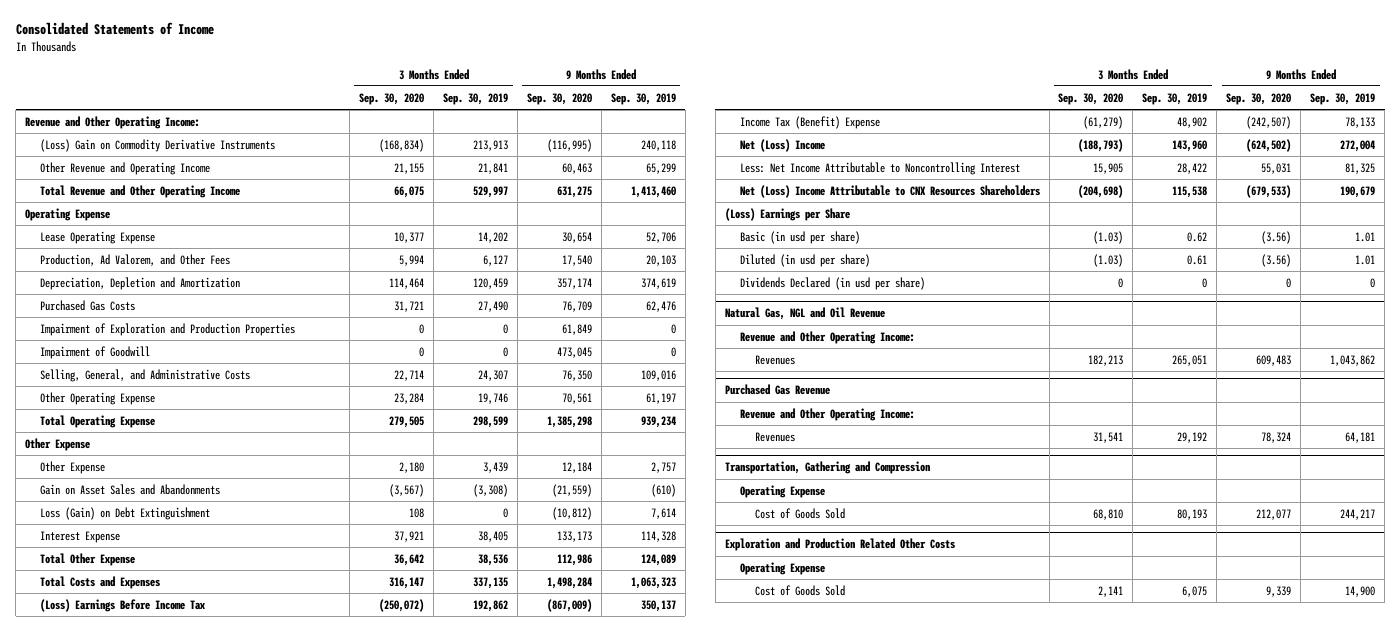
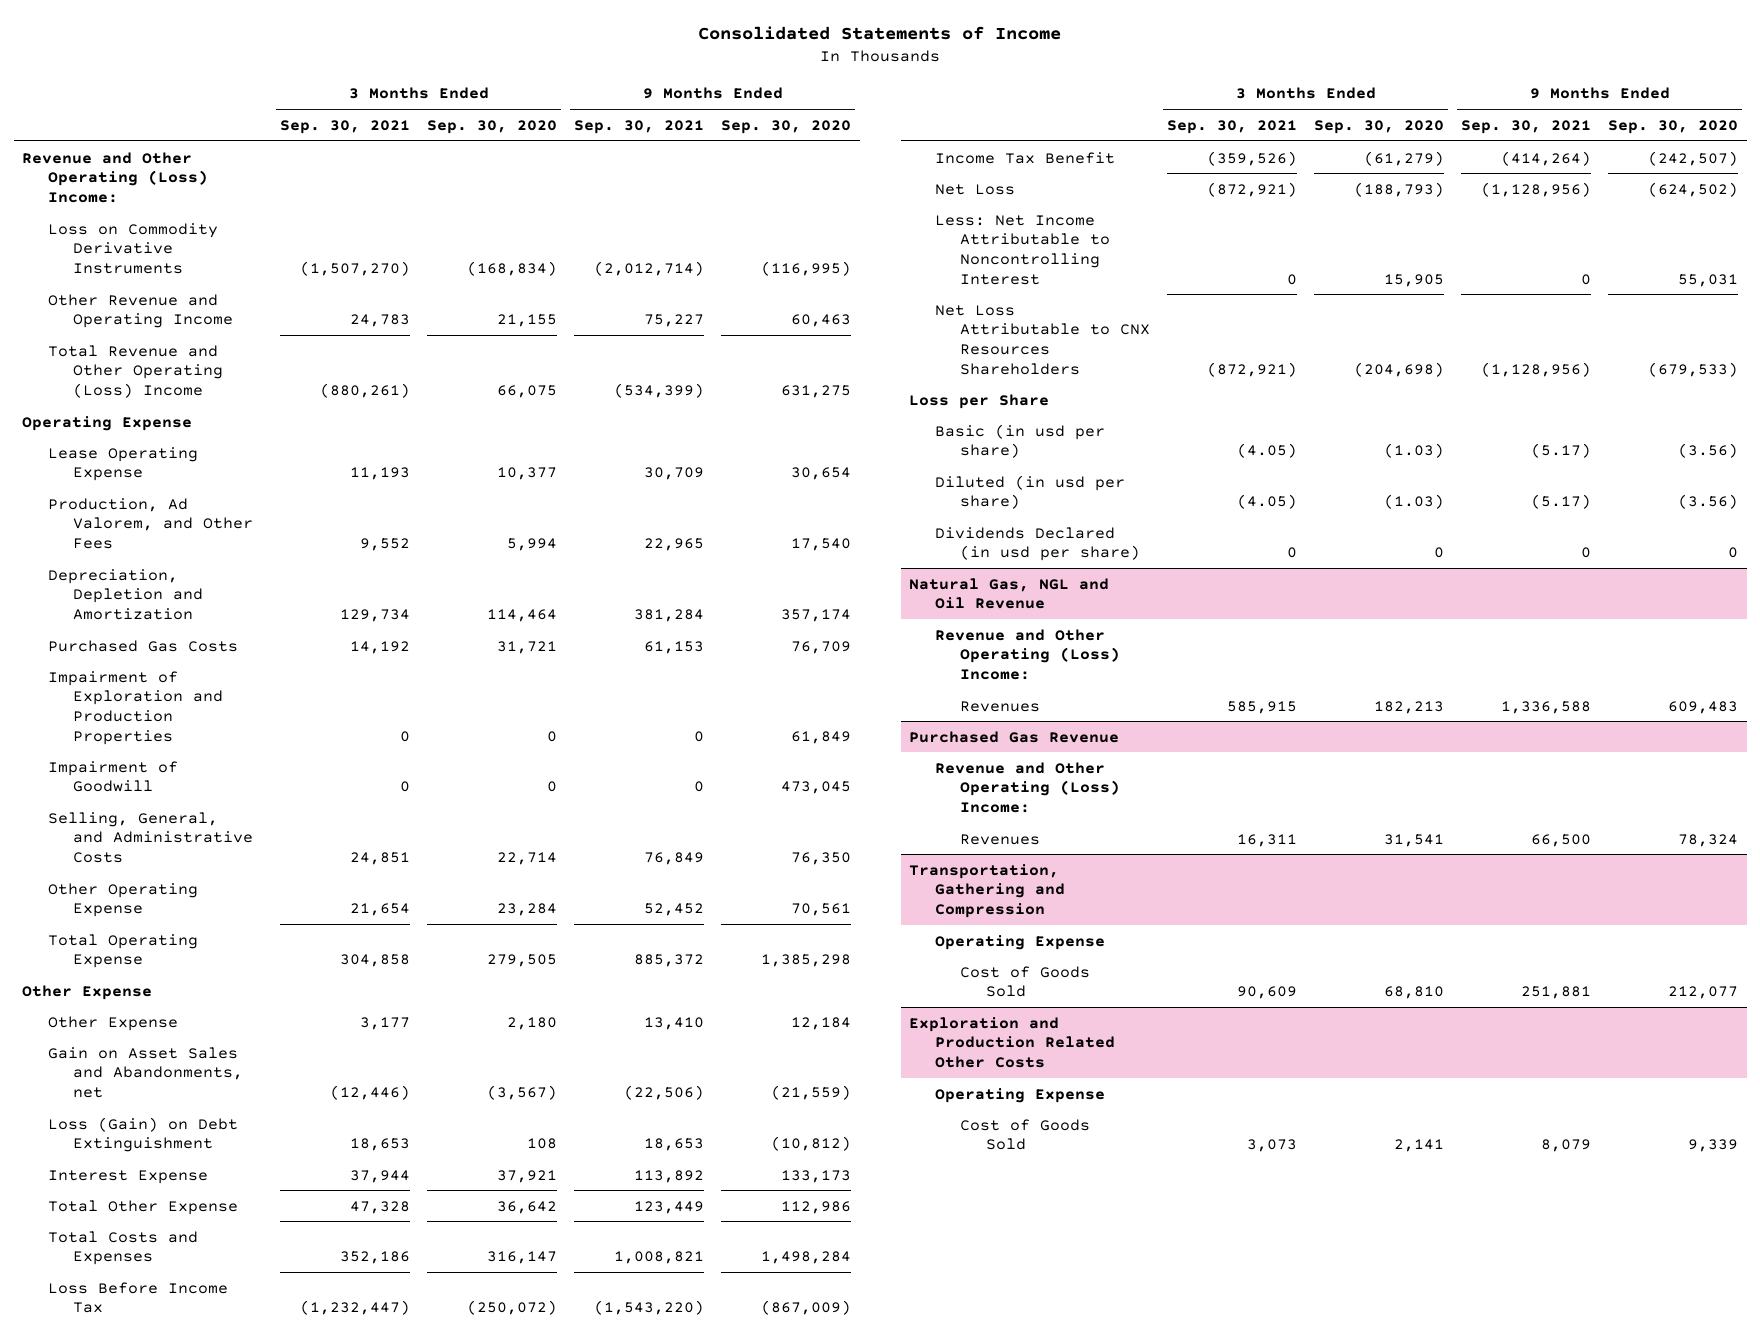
[442,92,508,105] Sep. 30, 2019 -> none
[610,92,676,105] Sep. 30, 2019 -> none
none -> [280,119,411,134] Sep. 30, 2021
none -> [574,119,705,134] Sep. 30, 2021
[25,115,201,129] Revenue and Other Operating Income: -> [22,151,208,203] Revenue and Other Operating (Loss) Income:
[40,138,276,152] (Loss) Gain on Commodity Derivative Instruments -> [47,222,218,274] Loss on Commodity Derivative Instruments
[40,184,241,198] Total Revenue and Other Operating Income -> [47,344,224,398] Total Revenue and Other Operating (Loss) Income
[40,483,221,495] Gain on Asset Sales and Abandonments -> [47,1046,244,1098] Gain on Asset Sales and Abandonments, net
[40,598,206,612] (Loss) Earnings Before Income Tax -> [47,1281,228,1314] Loss Before Income Tax
[739,115,880,129] Income Tax (Benefit) Expense -> [934,151,1115,164] Income Tax Benefit
[739,138,825,152] Net (Loss) Income -> [934,183,1015,195] Net Loss
[739,184,1040,198] Net (Loss) Income Attributable to CNX Resources Shareholders -> [934,304,1151,375] Net Loss Attributable to CNX Resources Shareholders
[724,207,850,221] (Loss) Earnings per Share -> [909,393,1050,409] Loss per Share
[739,330,915,344] Revenue and Other Operating Income: -> [934,628,1121,680] Revenue and Other Operating (Loss) Income:
[739,407,915,421] Revenue and Other Operating Income: -> [934,761,1121,813] Revenue and Other Operating (Loss) Income:

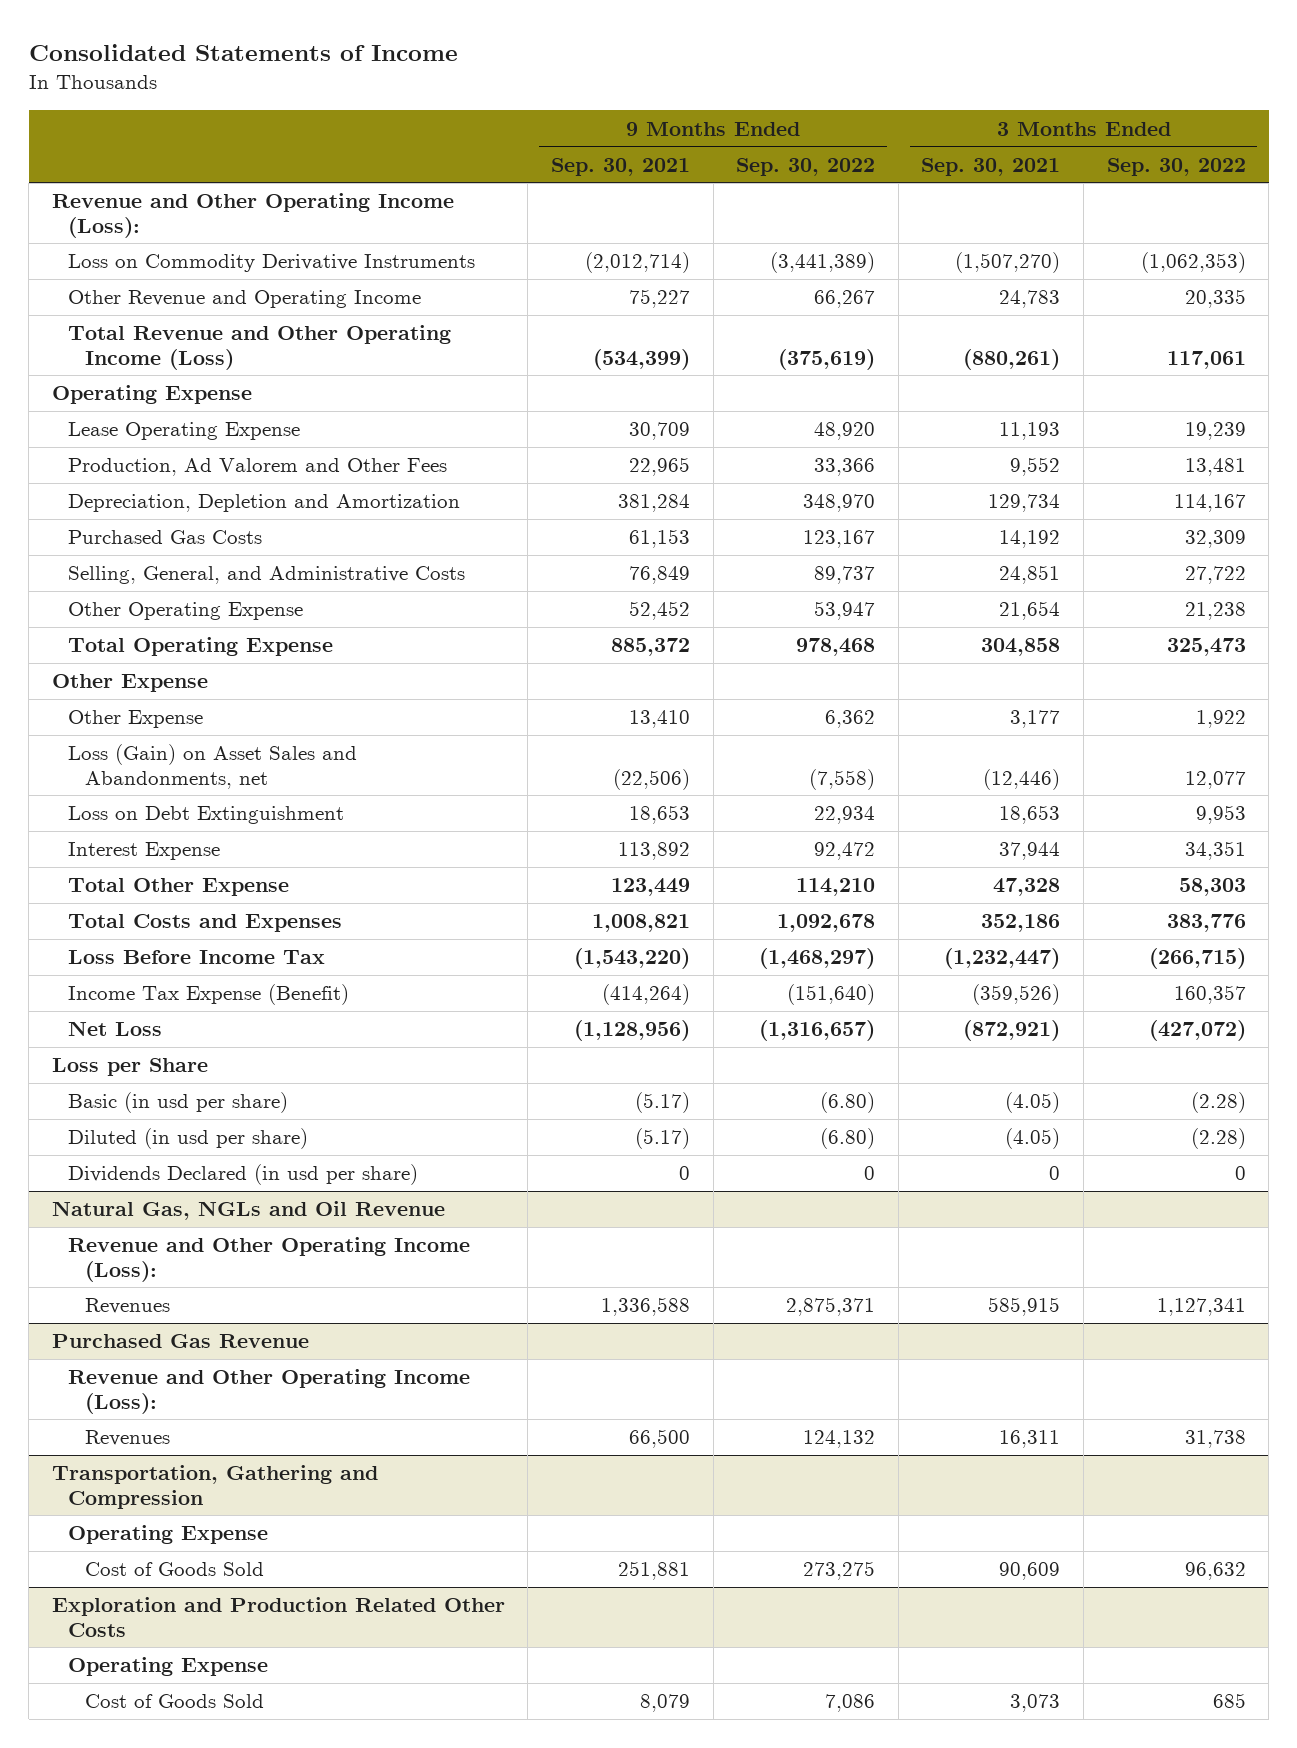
[427,119,558,134] Sep. 30, 2020 -> none
[721,119,852,134] Sep. 30, 2020 -> none
none -> [736,157,876,176] Sep. 30, 2022
none -> [1106,157,1246,176] Sep. 30, 2022
[22,151,208,203] Revenue and Other Operating (Loss) Income: -> [51,193,454,238] Revenue and Other Operating Income (Loss):
[47,344,224,398] Total Revenue and Other Operating (Loss) Income -> [68,325,452,370] Total Revenue and Other Operating Income (Loss)
[47,497,254,549] Production, Ad Valorem, and Other Fees -> [68,458,448,477] Production, Ad Valorem and Other Fees
[47,670,224,745] Impairment of Exploration and Production Properties -> none
[47,760,178,793] Impairment of Goodwill -> none
[47,1046,244,1098] Gain on Asset Sales and Abandonments, net -> [68,744,358,789] Loss (Gain) on Asset Sales and Abandonments, net
[47,1116,238,1153] Loss (Gain) on Debt Extinguishment -> [68,806,345,825] Loss on Debt Extinguishment
[934,151,1115,164] Income Tax Benefit -> [68,984,350,1006] Income Tax Expense (Benefit)
[934,214,1111,285] Less: Net Income Attributable to Noncontrolling Interest -> none
[934,304,1151,375] Net Loss Attributable to CNX Resources Shareholders -> none
[909,577,1110,610] Natural Gas, NGL and Oil Revenue -> [51,1201,445,1221] Natural Gas, NGLs and Oil Revenue
[934,628,1121,680] Revenue and Other Operating (Loss) Income: -> [68,1237,471,1282] Revenue and Other Operating Income (Loss):
[934,761,1121,813] Revenue and Other Operating (Loss) Income: -> [68,1369,471,1414] Revenue and Other Operating Income (Loss):

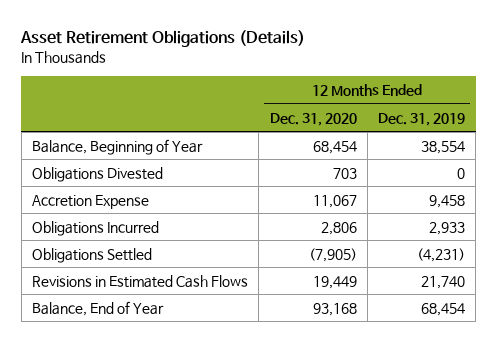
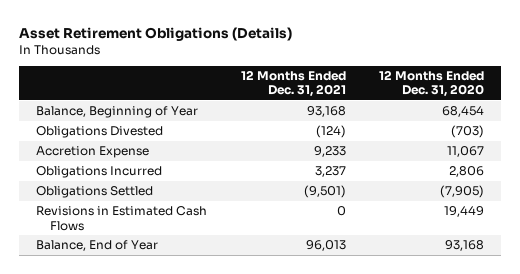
[378,112,466,126] Dec. 31, 2019 -> none
none -> [240,70,346,98] 12 Months Ended Dec. 31, 2021
[332,167,357,179] 703 -> [451,125,485,139] (703)

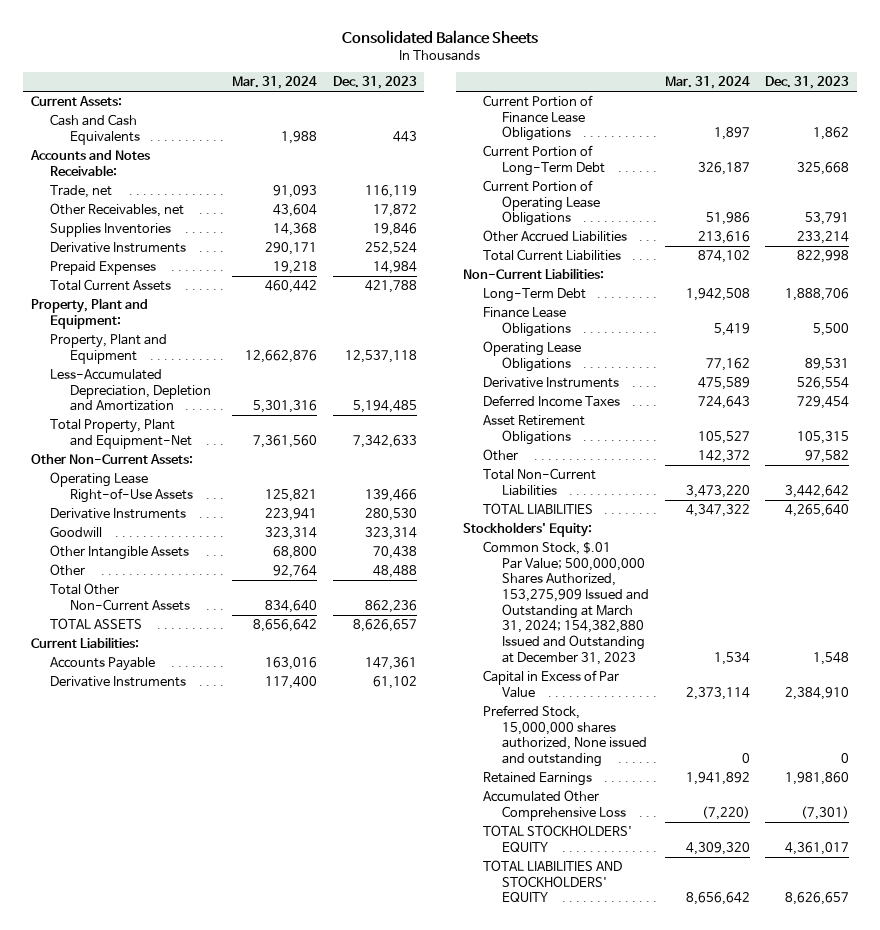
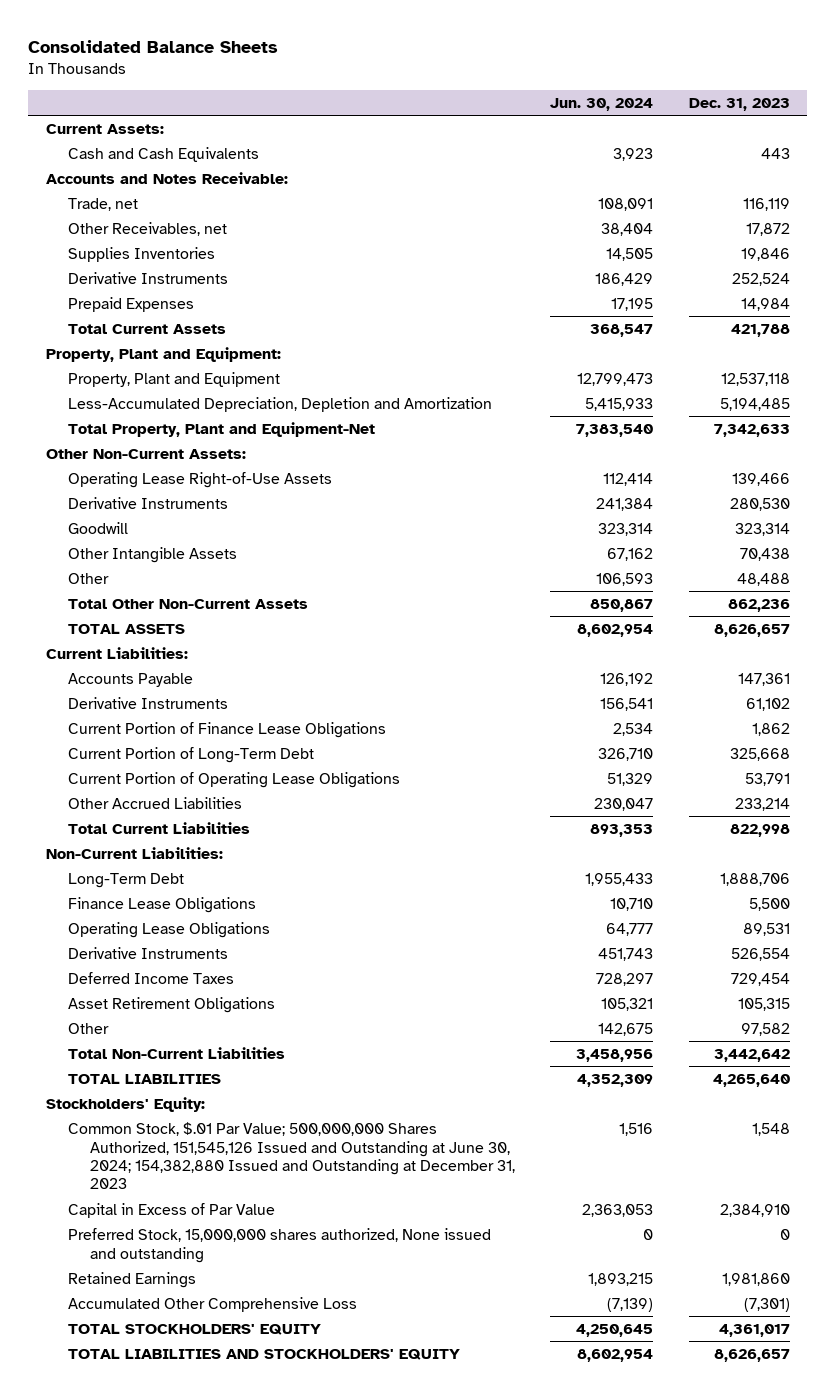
[232,76,318,90] Mar. 31, 2024 -> none
none -> [550,97,654,111] Jun. 30, 2024
[482,540,650,665] Common Stock, $.01 Par Value; 500,000,000 Shares Authorized, 153,275,909 Issued and Outstanding at March 31, 2024; 154,382,880 Issued and Outstanding at December 31, 2023 -> [67,1122,516,1190] Common Stock, $.01 Par Value; 500,000,000 Shares Authorized, 151,545,126 Issued and Outstanding at June 30, 2024; 154,382,880 Issued and Outstanding at December 31, 2023

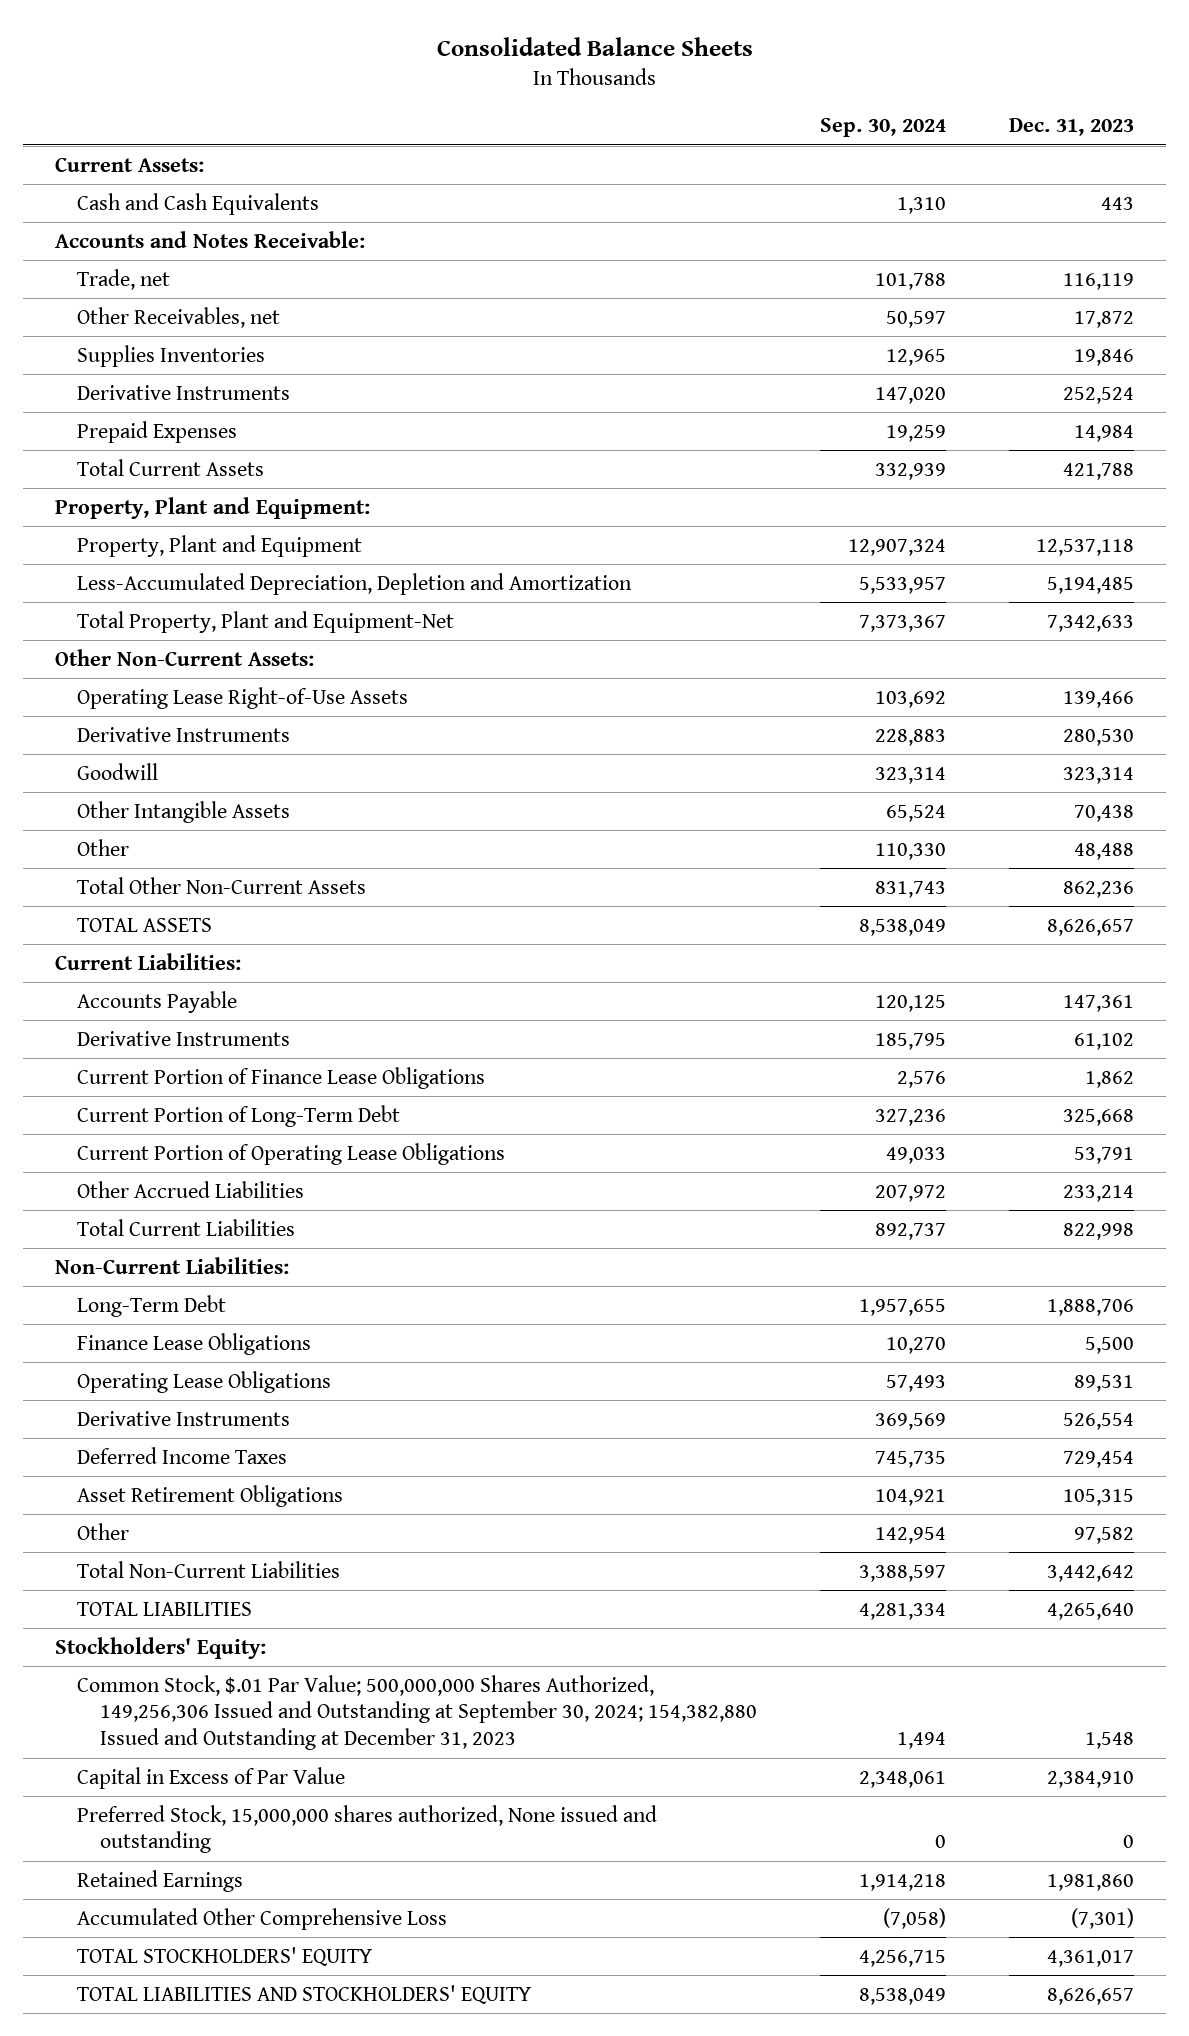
[550,97,654,111] Jun. 30, 2024 -> none
none -> [819,118,946,138] Sep. 30, 2024
[67,1122,516,1190] Common Stock, $.01 Par Value; 500,000,000 Shares Authorized, 151,545,126 Issued and Outstanding at June 30, 2024; 154,382,880 Issued and Outstanding at December 31, 2023 -> [77,1674,757,1751] Common Stock, $.01 Par Value; 500,000,000 Shares Authorized, 149,256,306 Issued and Outstanding at September 30, 2024; 154,382,880 Issued and Outstanding at December 31, 2023

